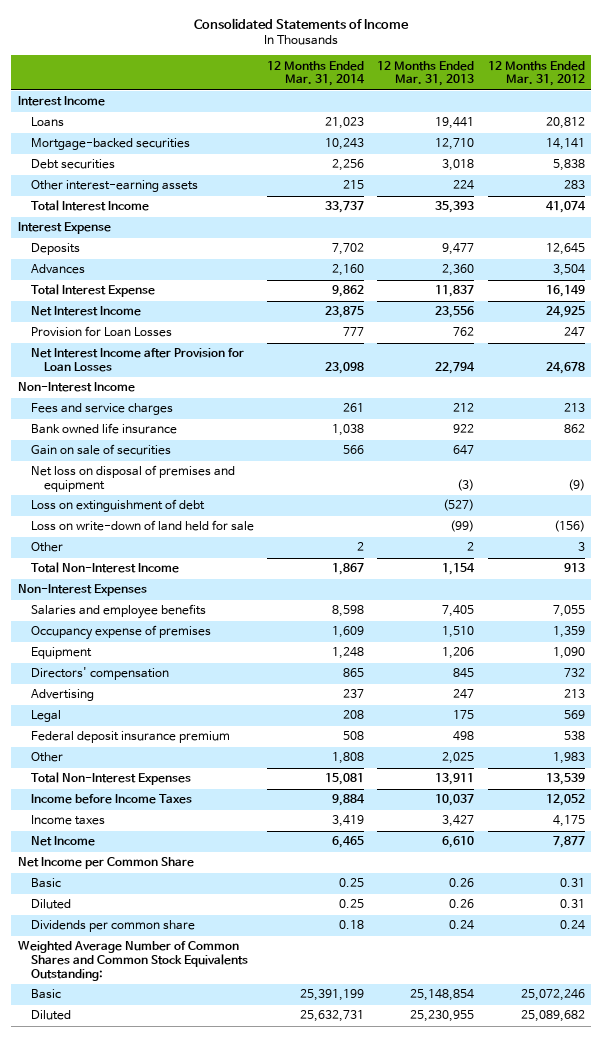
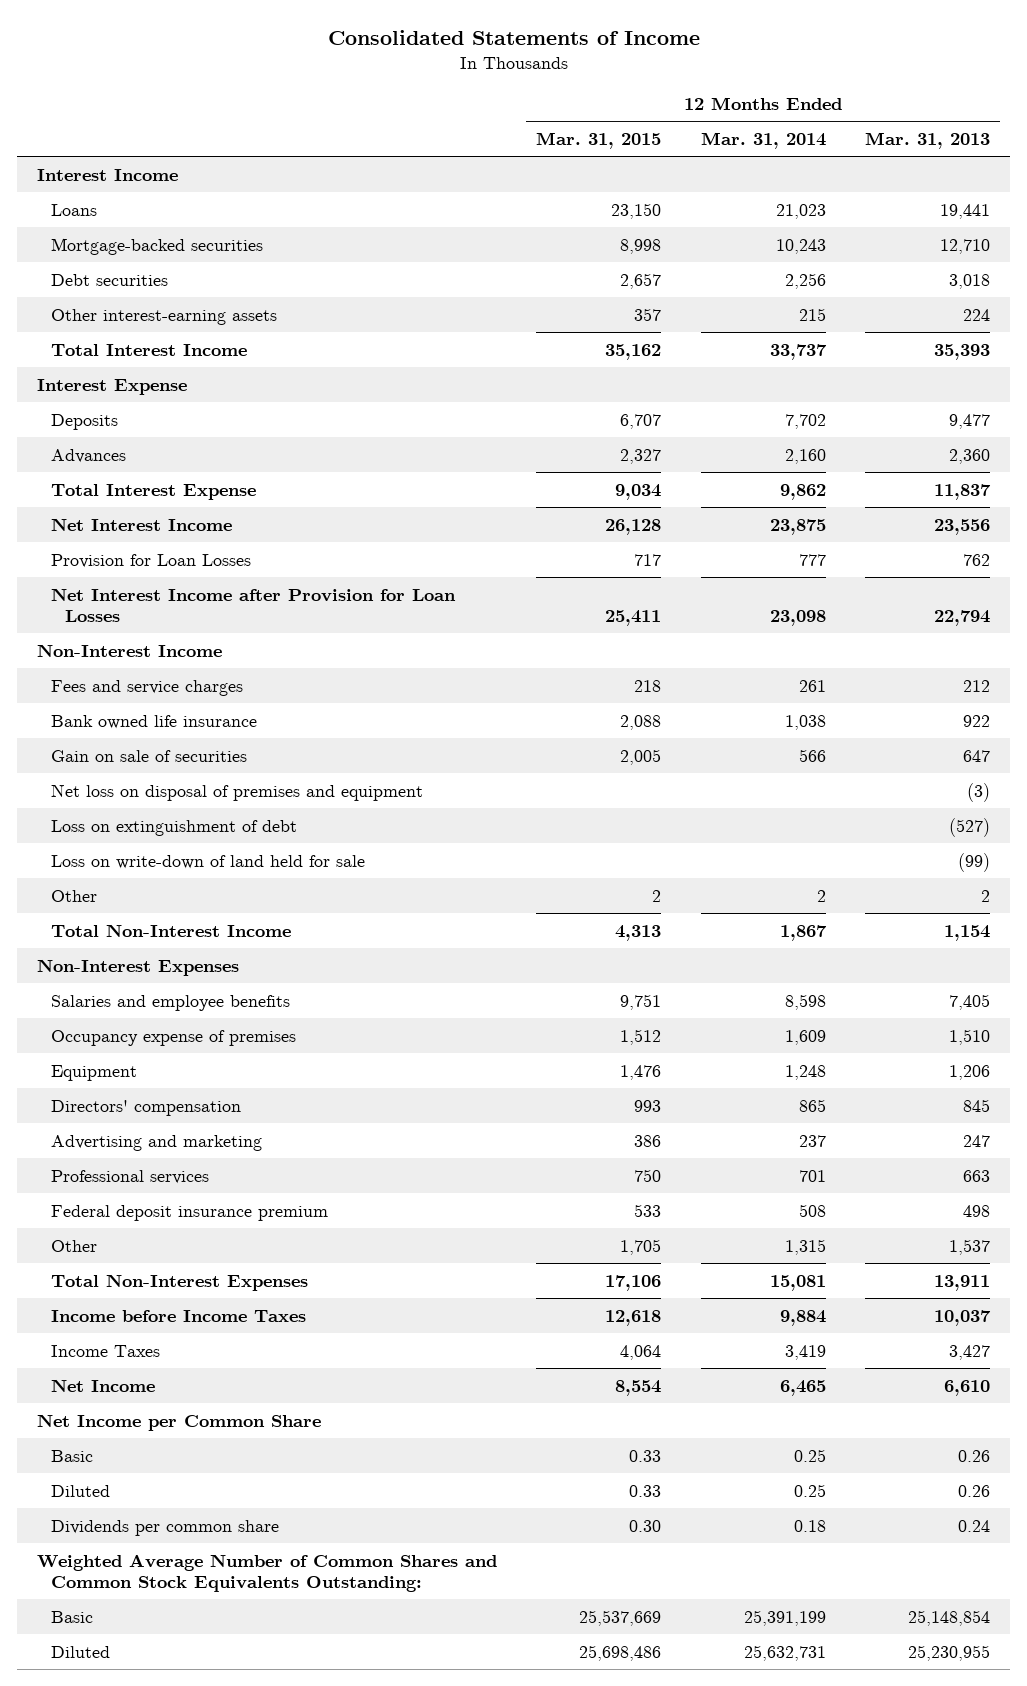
[487,60,585,87] 12 Months Ended Mar. 31, 2012 -> none
none -> [536,132,662,150] Mar. 31, 2015
[30,710,61,723] Legal -> none
[30,689,94,702] Advertising -> [51,1134,263,1151] Advertising and marketing
none -> [51,1169,210,1184] Professional services
[332,752,365,765] 1,808 -> [784,1238,826,1255] 1,315
[442,752,475,765] 2,025 -> [949,1238,991,1255] 1,537
[30,815,105,826] Income taxes -> [51,1344,161,1357] Income Taxes

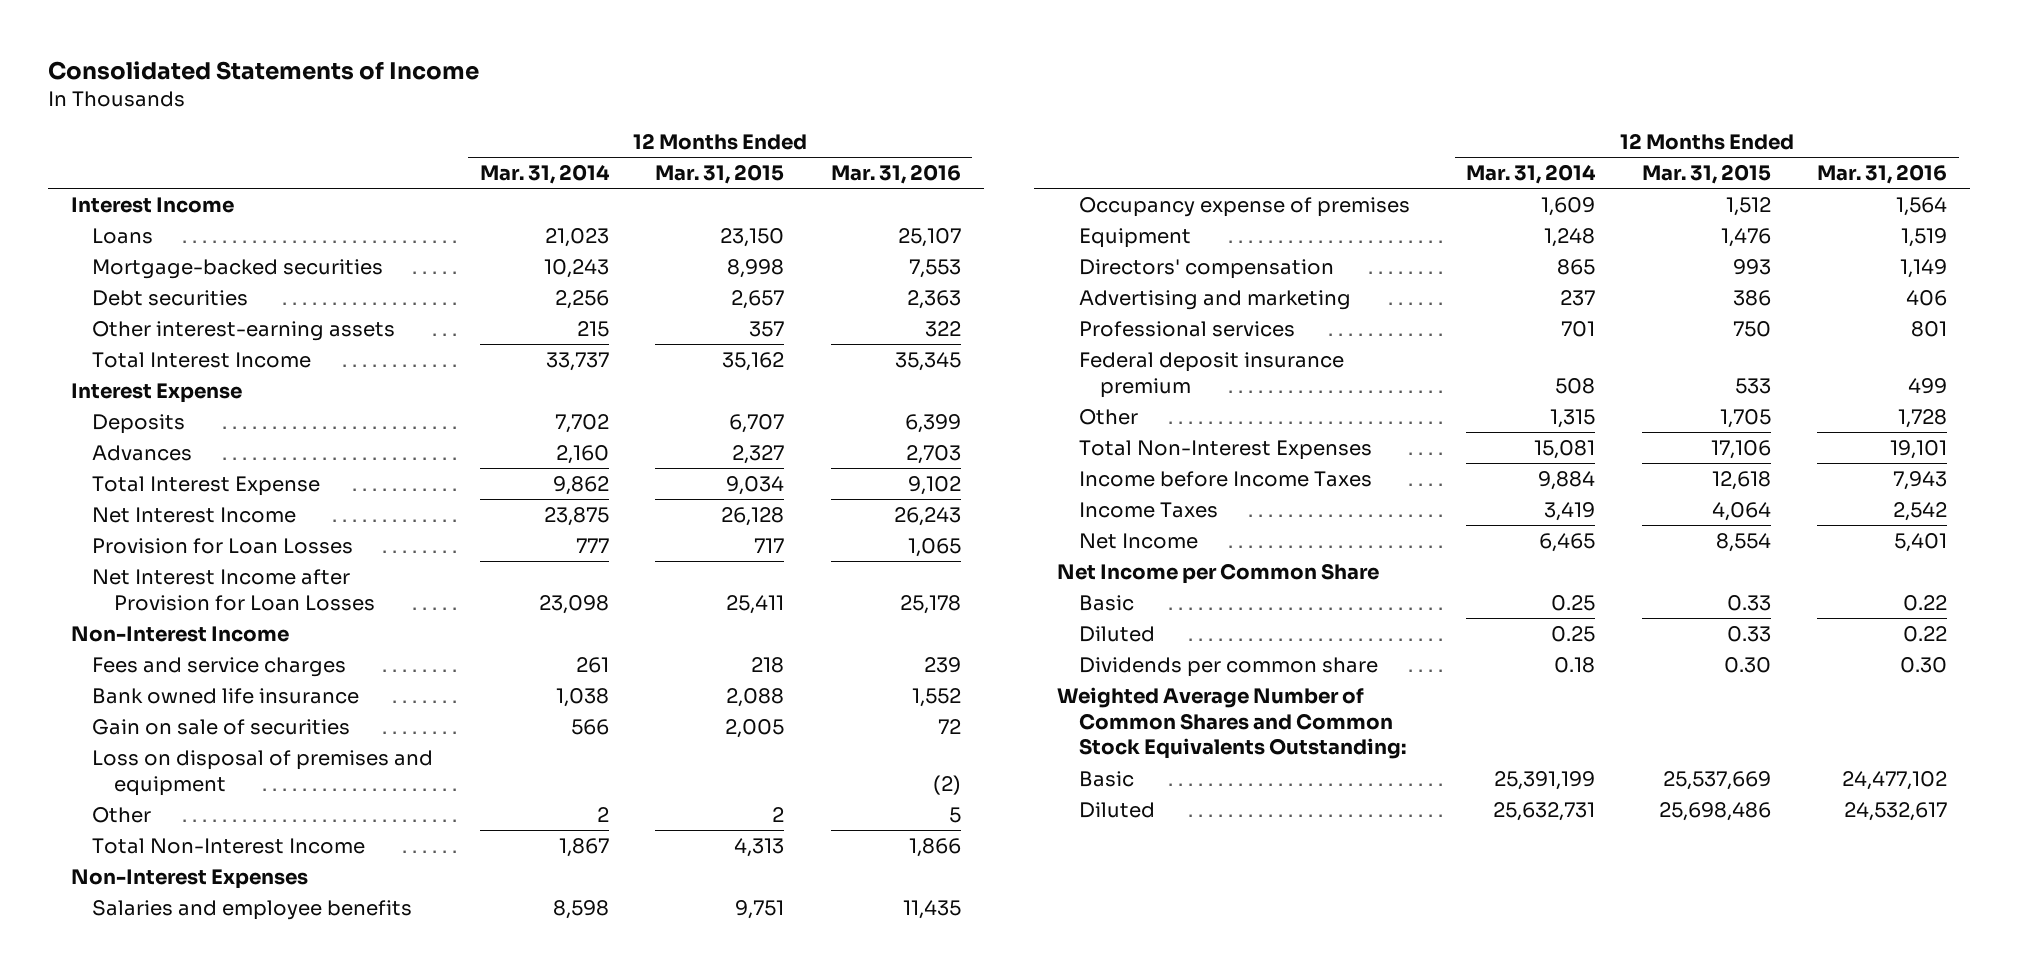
[865,132,991,150] Mar. 31, 2013 -> none
none -> [830,163,961,184] Mar. 31, 2016
[51,819,298,836] Loss on extinguishment of debt -> none
[51,854,366,869] Loss on write-down of land held for sale -> none
[51,783,424,801] Net loss on disposal of premises and equipment -> [92,749,434,796] Loss on disposal of premises and equipment

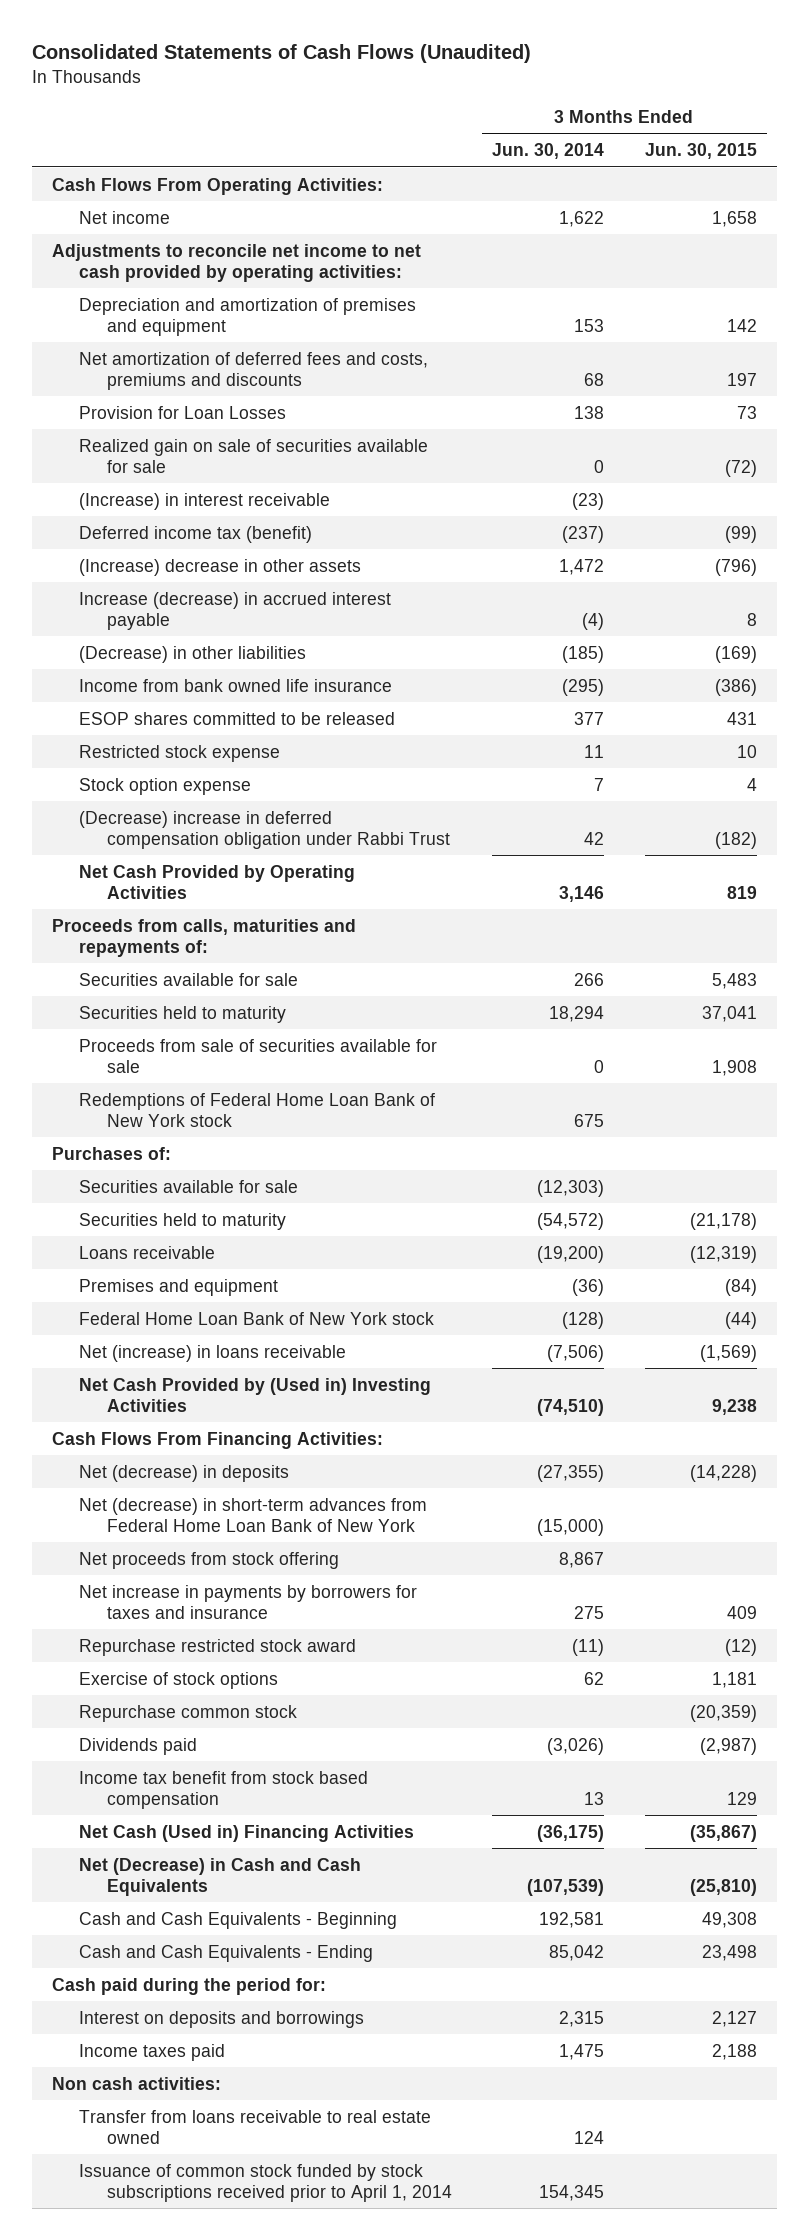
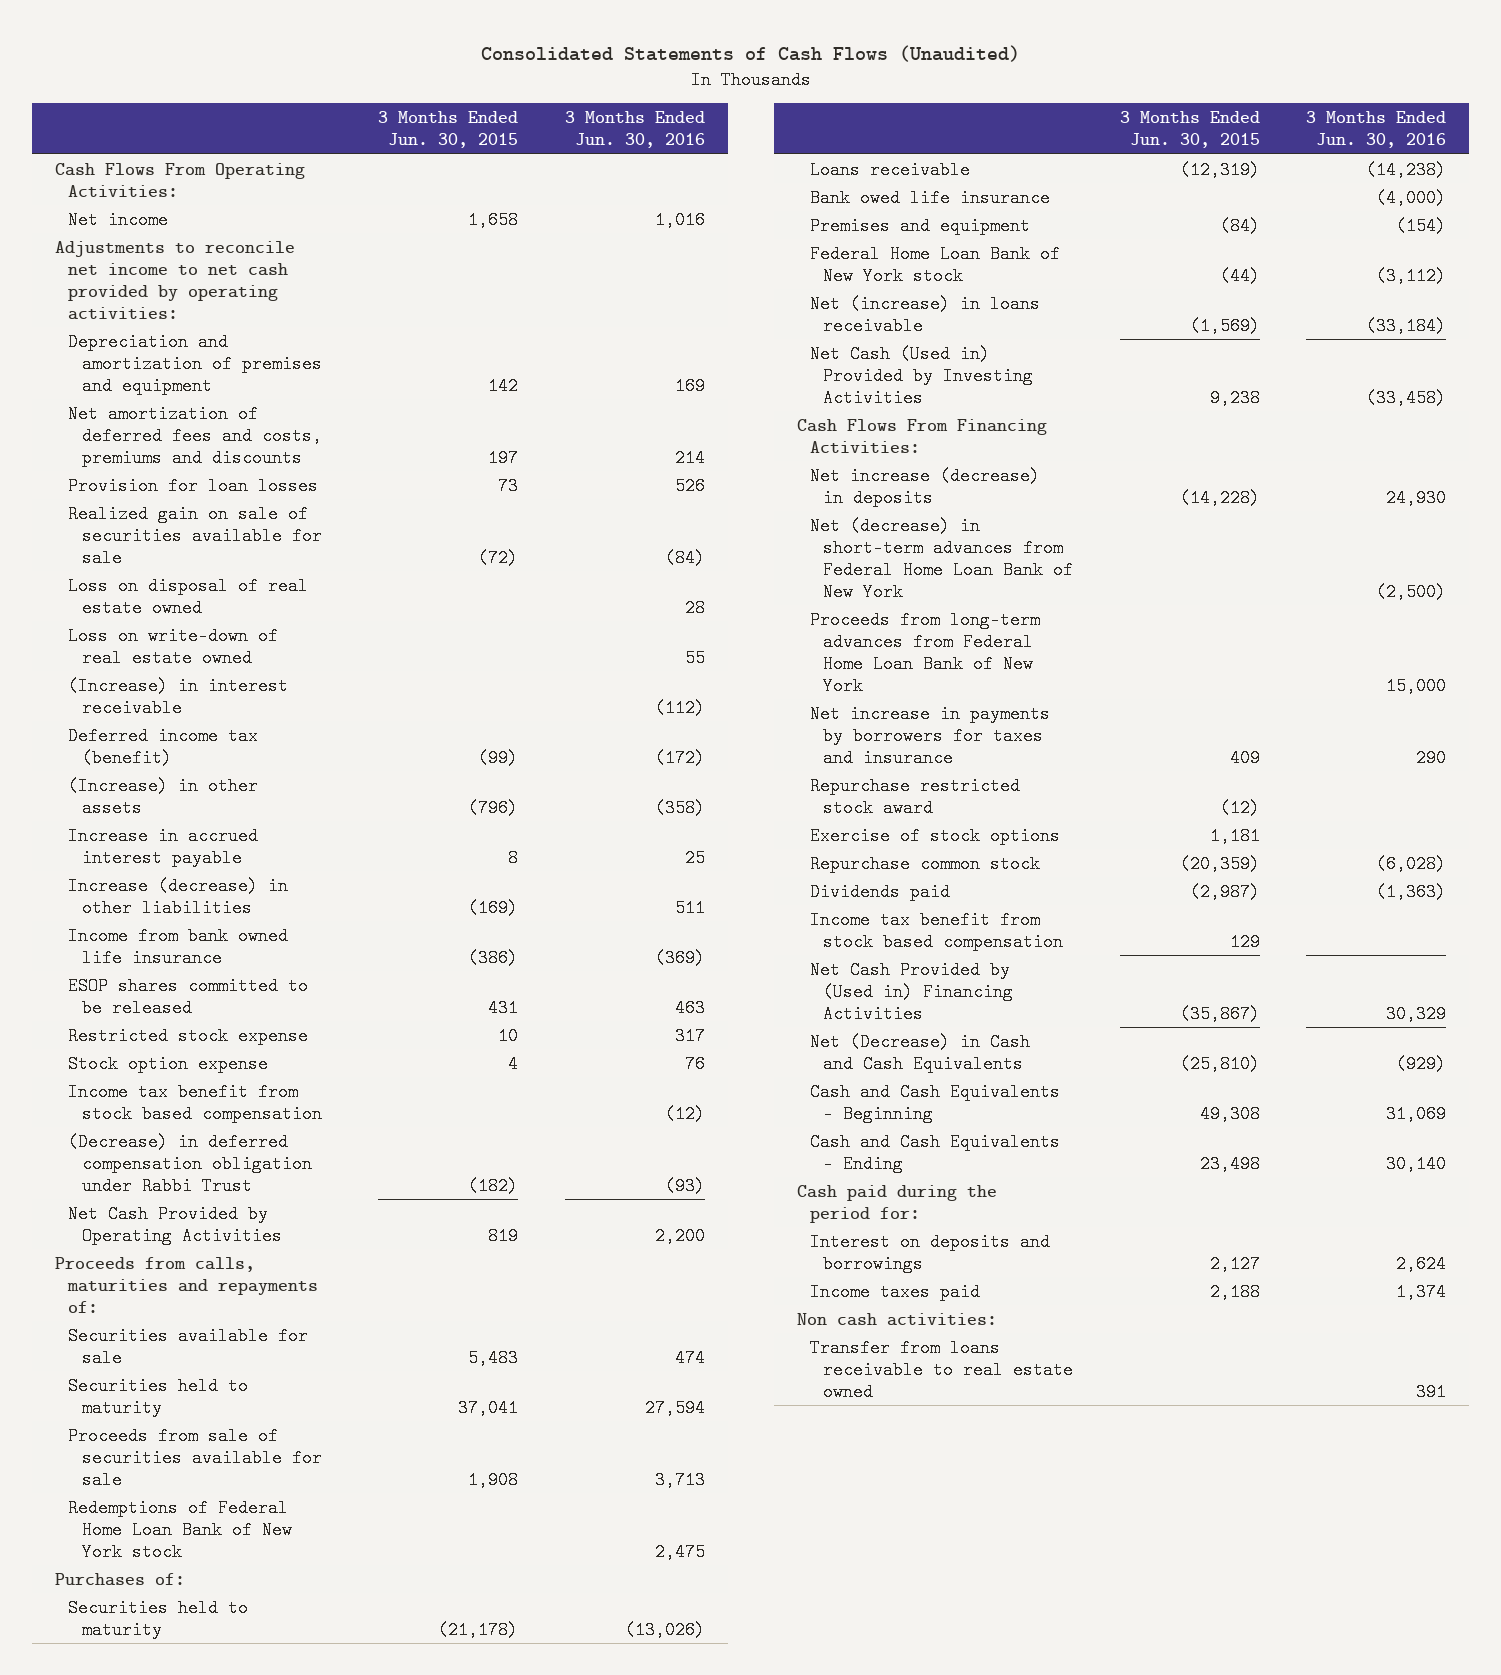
[492,143,605,160] Jun. 30, 2014 -> none
none -> [564,111,705,149] 3 Months Ended Jun. 30, 2016
[79,405,287,419] Provision for Loan Losses -> [68,476,319,495] Provision for loan losses
none -> [68,576,309,617] Loss on disposal of real estate owned
none -> [68,626,279,667] Loss on write-down of real estate owned
[79,558,362,576] (Increase) decrease in other assets -> [68,776,259,817] (Increase) in other assets
[79,591,392,630] Increase (decrease) in accrued interest payable -> [68,826,259,867] Increase in accrued interest payable
[79,645,307,663] (Decrease) in other liabilities -> [68,876,289,917] Increase (decrease) in other liabilities
none -> [68,1082,322,1123] Income tax benefit from stock based compensation
[79,810,450,849] (Decrease) increase in deferred compensation obligation under Rabbi Trust -> [68,1132,312,1195] (Decrease) in deferred compensation obligation under Rabbi Trust
[79,1179,299,1193] Securities available for sale -> none
none -> [810,188,1051,207] Bank owed life insurance
[79,1377,432,1412] Net Cash Provided by (Used in) Investing Activities -> [810,344,1034,407] Net Cash (Used in) Provided by Investing Activities
[79,1464,290,1482] Net (decrease) in deposits -> [810,466,1041,507] Net increase (decrease) in deposits
[79,1551,340,1569] Net proceeds from stock offering -> none
none -> [810,610,1041,695] Proceeds from long-term advances from Federal Home Loan Bank of New York
[79,1824,415,1842] Net Cash (Used in) Financing Activities -> [810,960,1014,1023] Net Cash Provided by (Used in) Financing Activities
[79,2163,452,2202] Issuance of common stock funded by stock subscriptions received prior to April 1, 2014 -> none

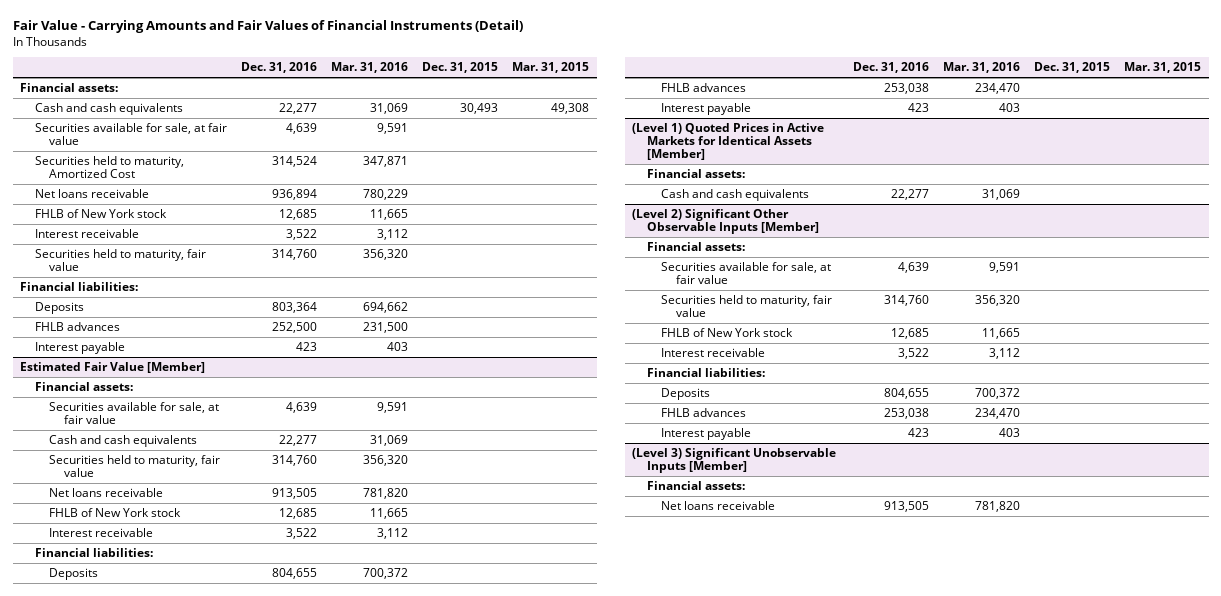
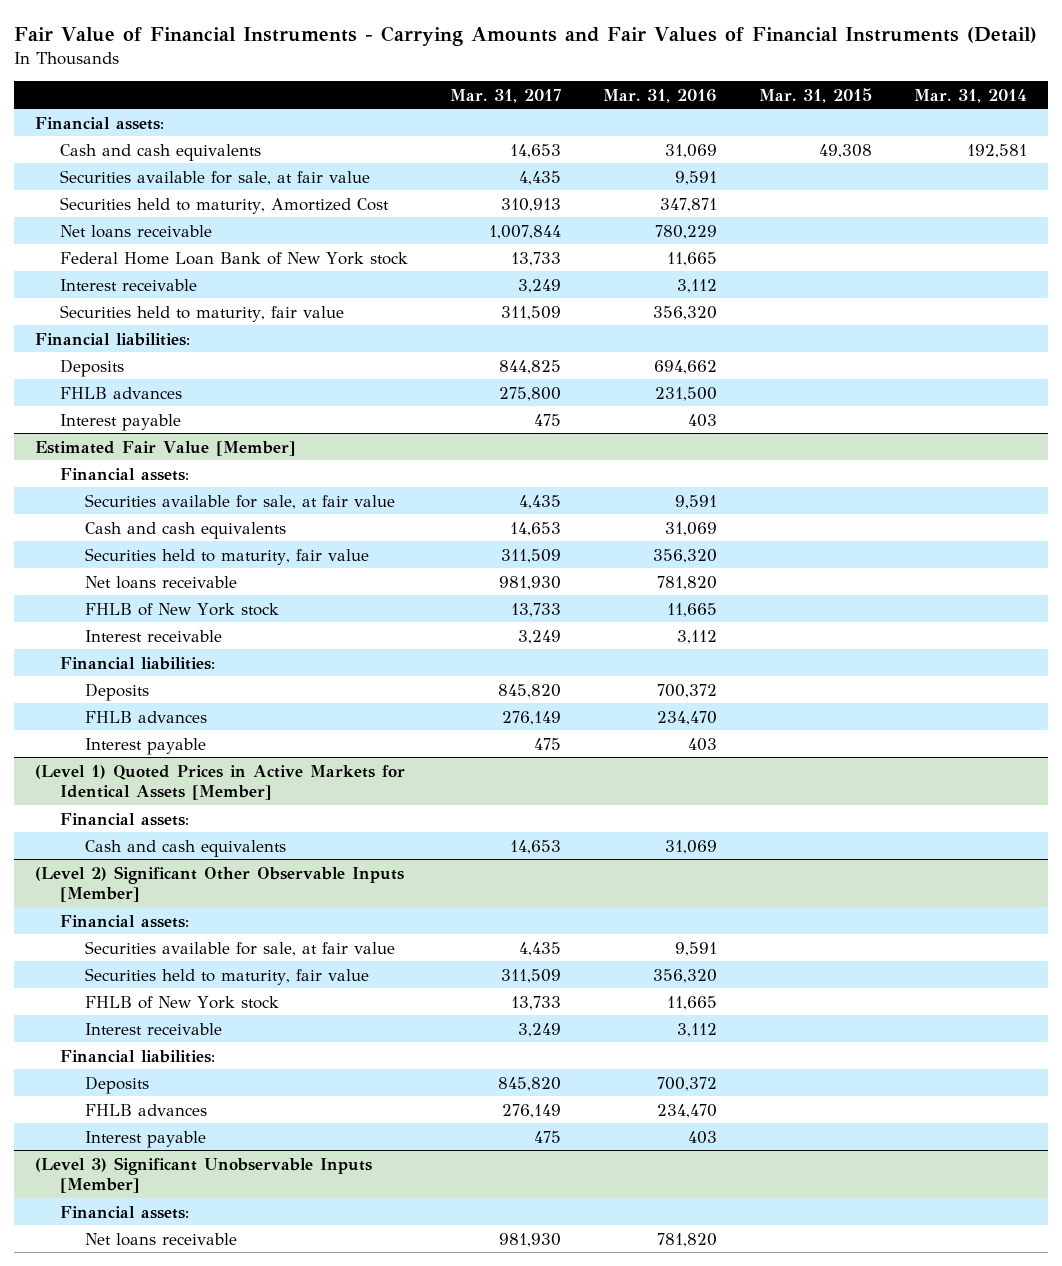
[12,20,523,34] Fair Value - Carrying Amounts and Fair Values of Financial Instruments (Detail) -> [13,25,1037,46] Fair Value of Financial Instruments - Carrying Amounts and Fair Values of Financial Instruments (Detail)
[240,62,317,74] Dec. 31, 2016 -> none
[422,62,499,74] Dec. 31, 2015 -> none
none -> [450,88,562,103] Mar. 31, 2017
none -> [914,88,1028,103] Mar. 31, 2014
[34,208,167,218] FHLB of New York stock -> [60,251,409,265] Federal Home Loan Bank of New York stock

